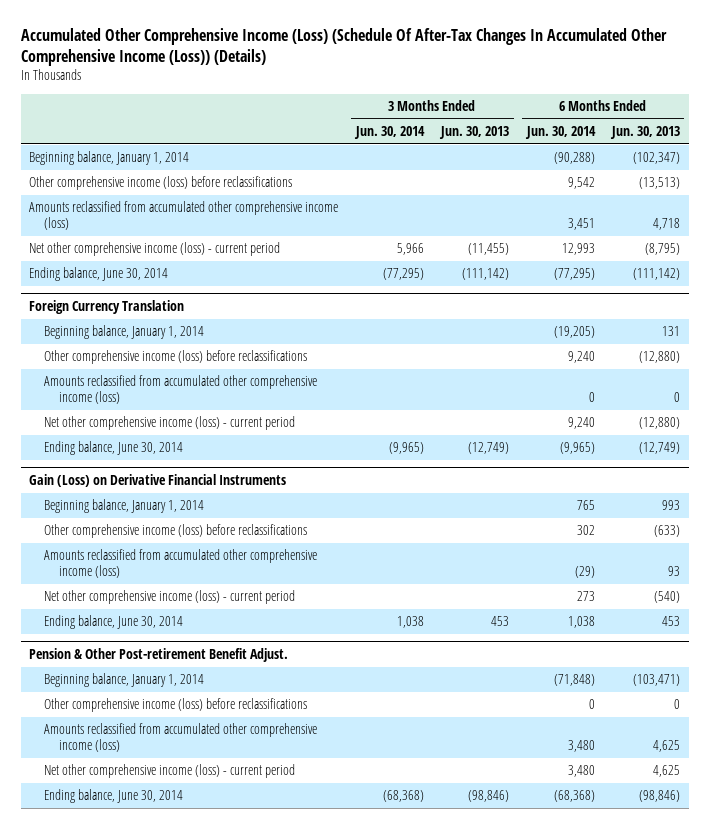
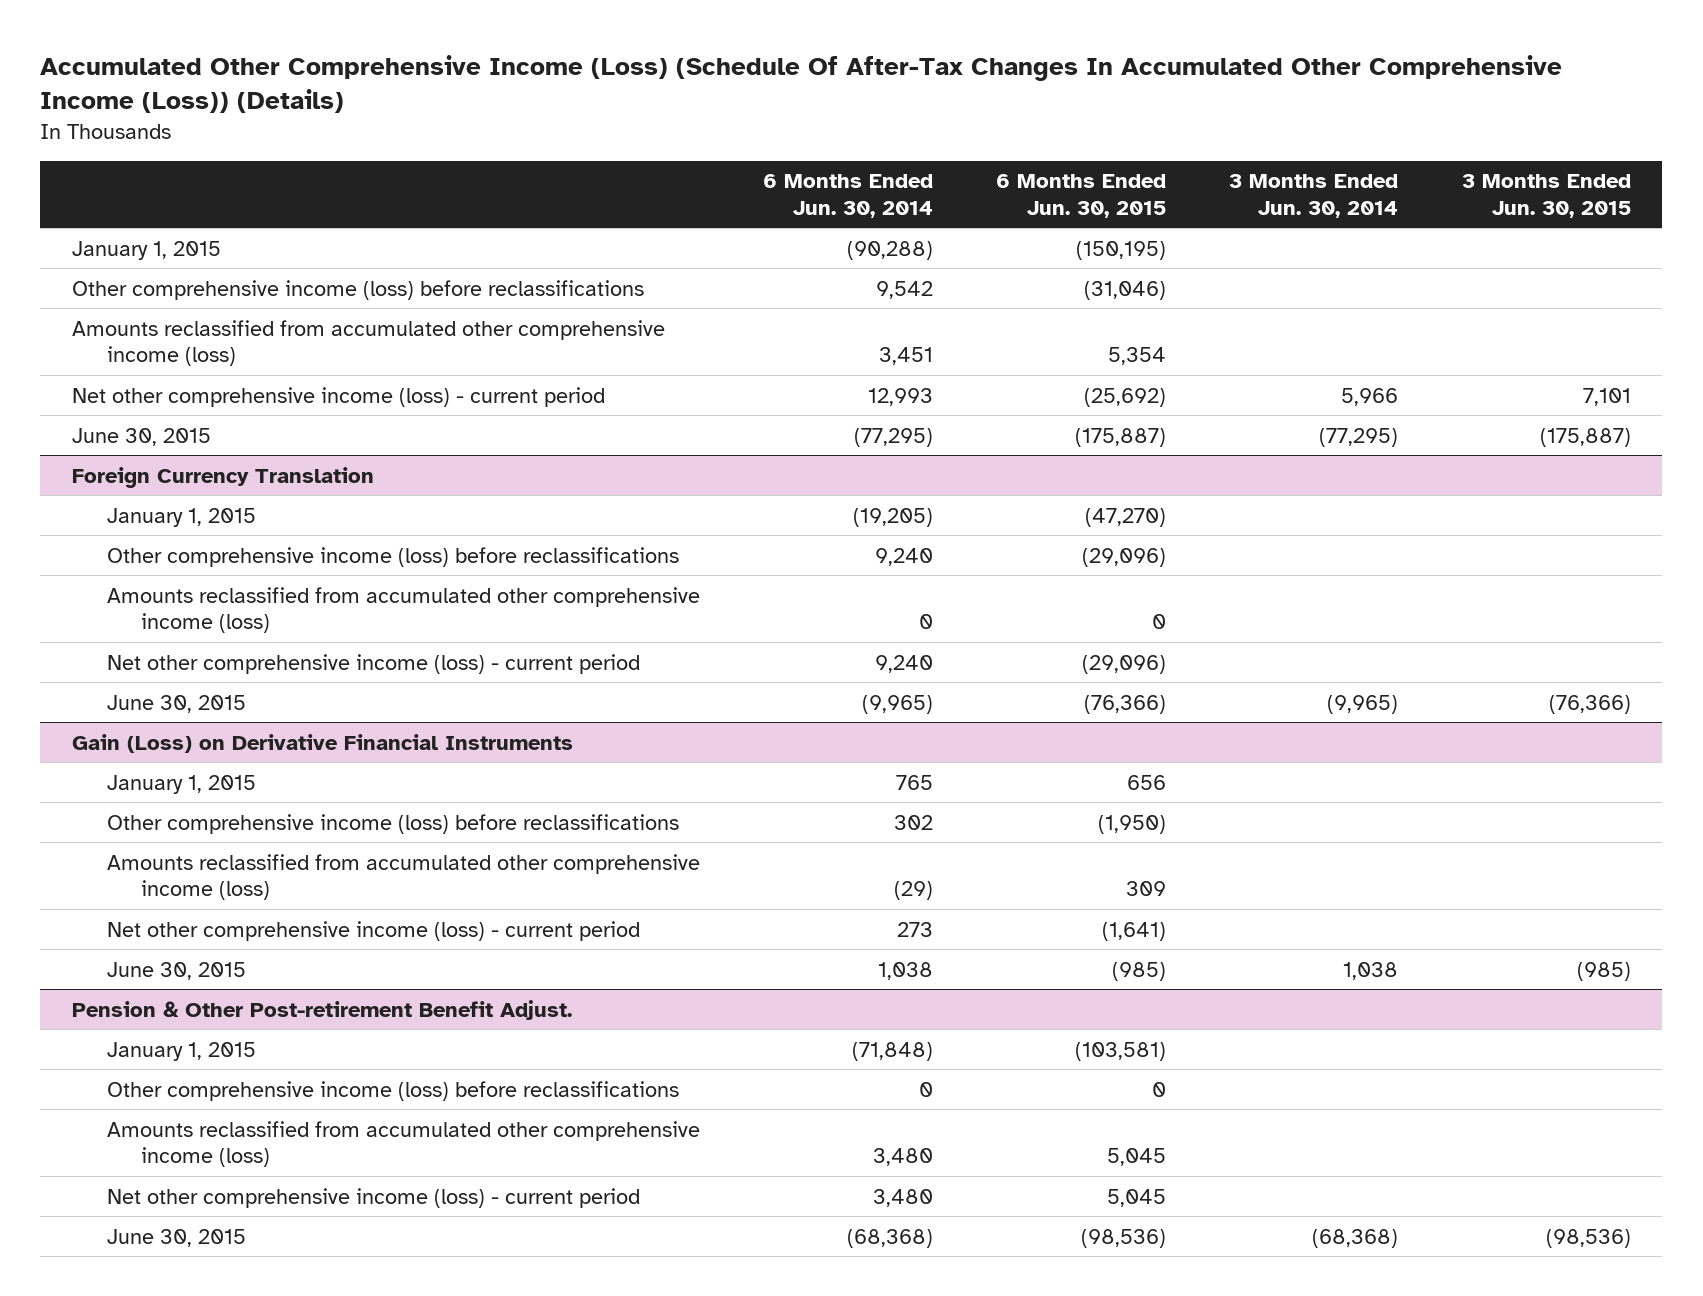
[439,125,510,139] Jun. 30, 2013 -> none
[610,125,681,139] Jun. 30, 2013 -> none
none -> [996,174,1167,218] 6 Months Ended Jun. 30, 2015
none -> [1461,174,1631,218] 3 Months Ended Jun. 30, 2015
[29,151,190,166] Beginning balance, January 1, 2014 -> [72,240,222,260] January 1, 2015
[29,267,169,282] Ending balance, June 30, 2014 -> [72,427,212,446] June 30, 2015
[44,325,205,340] Beginning balance, January 1, 2014 -> [106,507,256,527] January 1, 2015
[44,441,184,456] Ending balance, June 30, 2014 -> [106,694,246,713] June 30, 2015
[44,499,205,514] Beginning balance, January 1, 2014 -> [106,774,256,794] January 1, 2015
[44,615,184,630] Ending balance, June 30, 2014 -> [106,961,246,980] June 30, 2015
[44,673,205,688] Beginning balance, January 1, 2014 -> [106,1041,256,1061] January 1, 2015
[44,789,184,804] Ending balance, June 30, 2014 -> [106,1228,246,1247] June 30, 2015

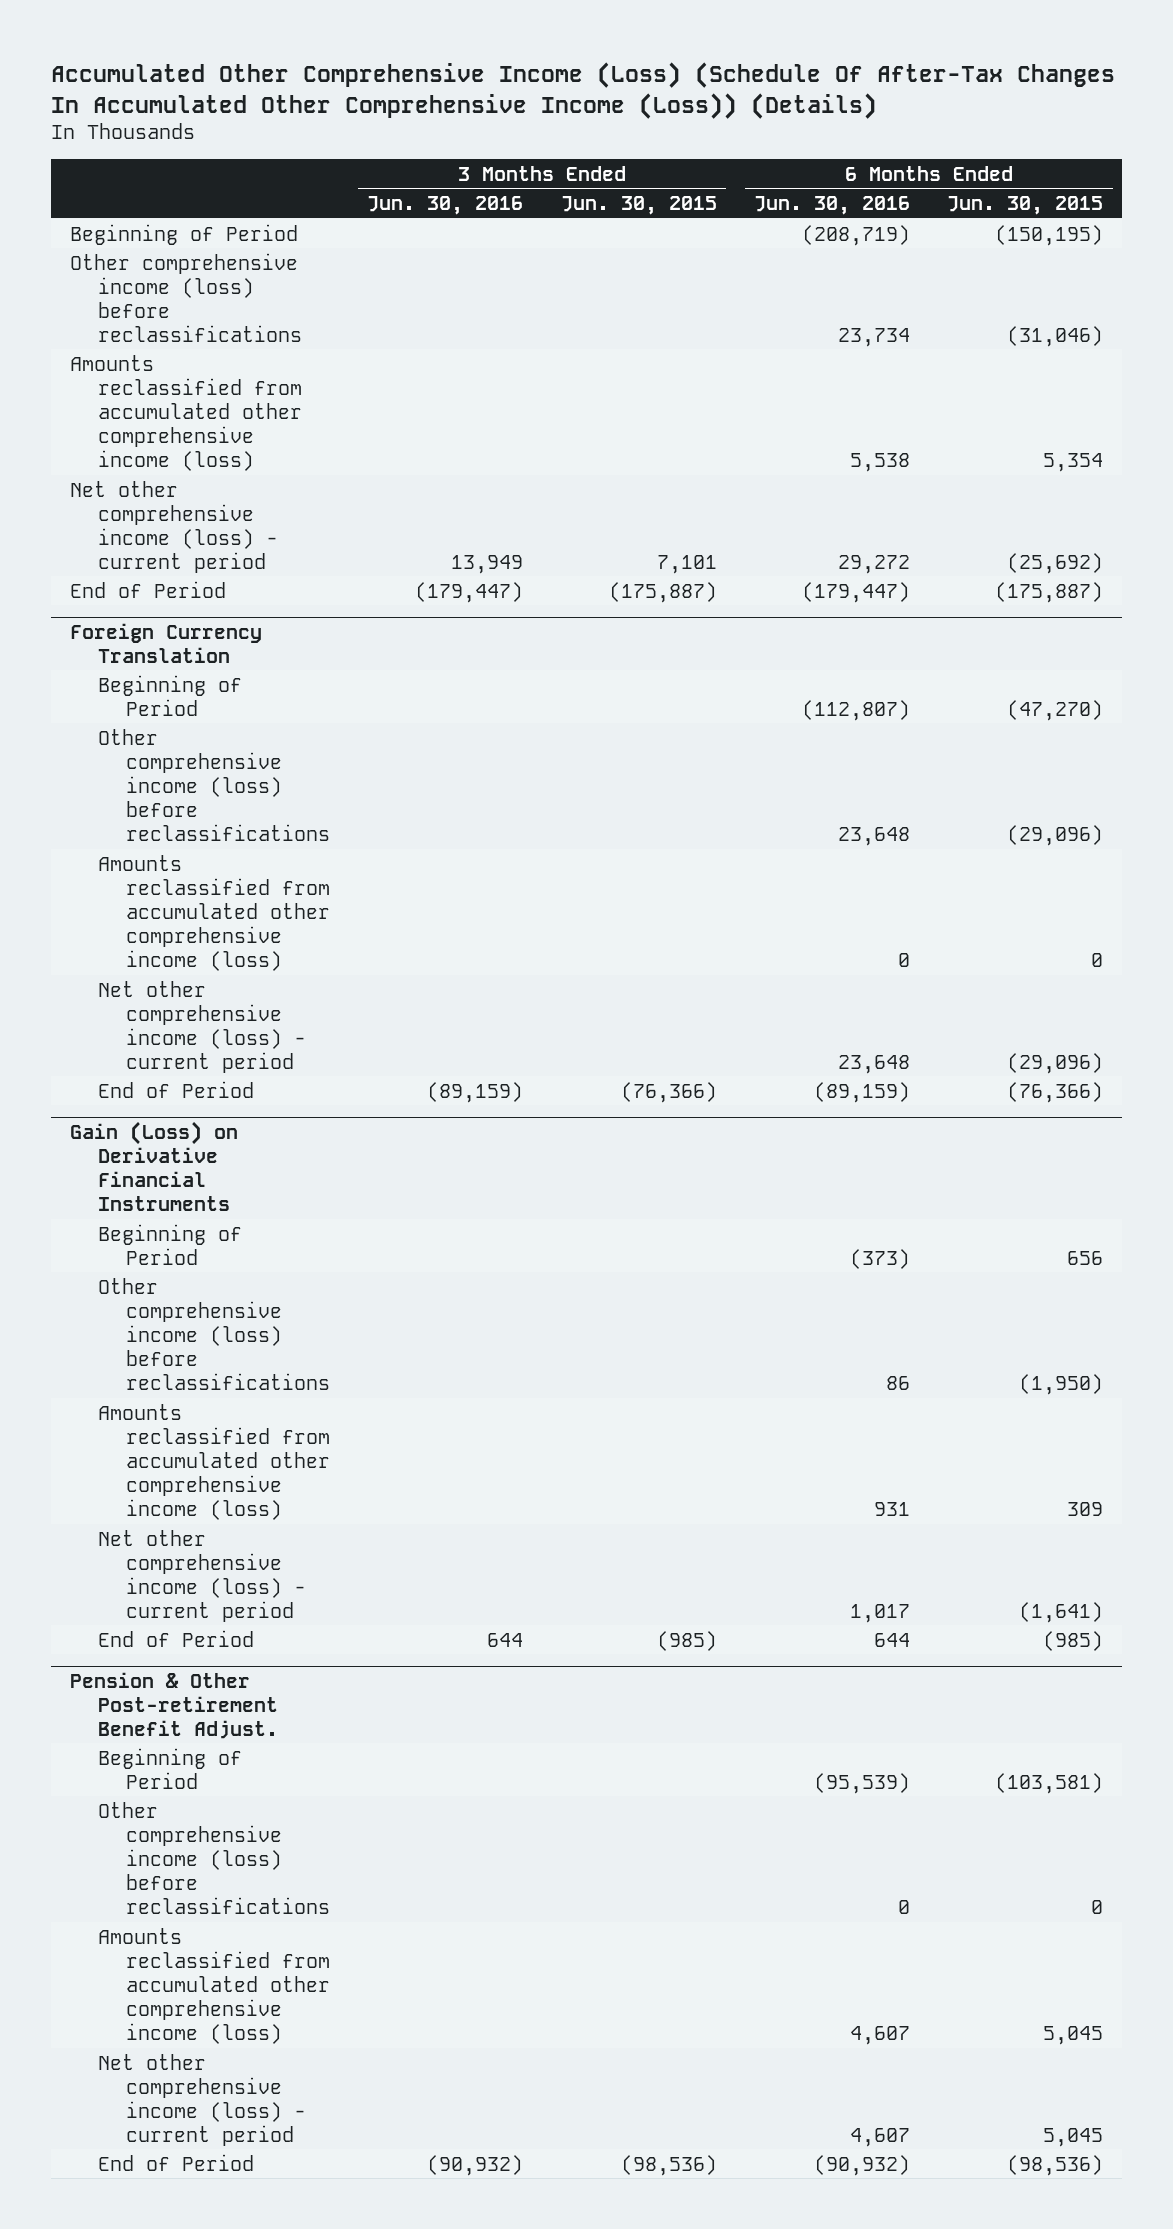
[762,174,933,218] 6 Months Ended Jun. 30, 2014 -> none
[1229,174,1399,218] 3 Months Ended Jun. 30, 2014 -> none
none -> [367,196,524,216] Jun. 30, 2016
none -> [754,196,911,216] Jun. 30, 2016
[72,240,222,260] January 1, 2015 -> [69,223,298,245] Beginning of Period
[72,427,212,446] June 30, 2015 -> [69,580,226,598] End of Period
[106,507,256,527] January 1, 2015 -> [97,674,242,716] Beginning of Period
[106,694,246,713] June 30, 2015 -> [97,1080,254,1098] End of Period
[106,774,256,794] January 1, 2015 -> [97,1223,242,1265] Beginning of Period
[106,961,246,980] June 30, 2015 -> [97,1629,254,1647] End of Period
[106,1041,256,1061] January 1, 2015 -> [97,1747,242,1789] Beginning of Period
[106,1228,246,1247] June 30, 2015 -> [97,2153,254,2171] End of Period

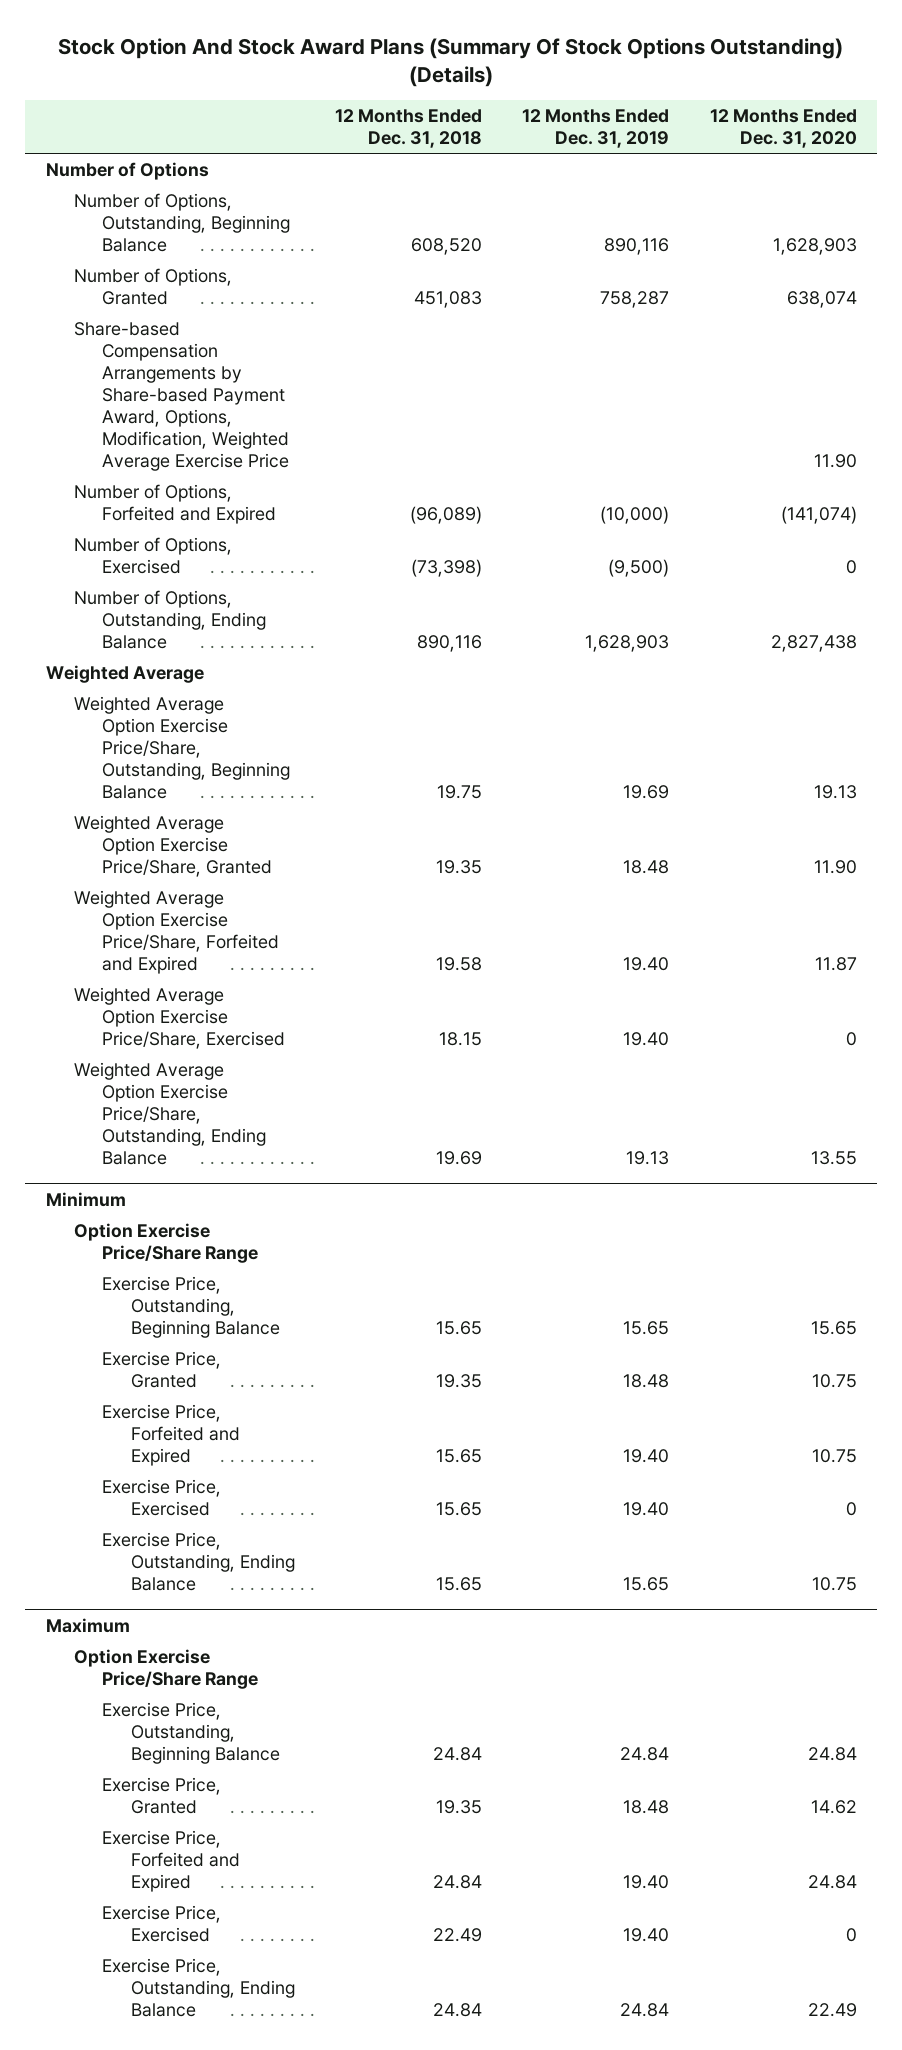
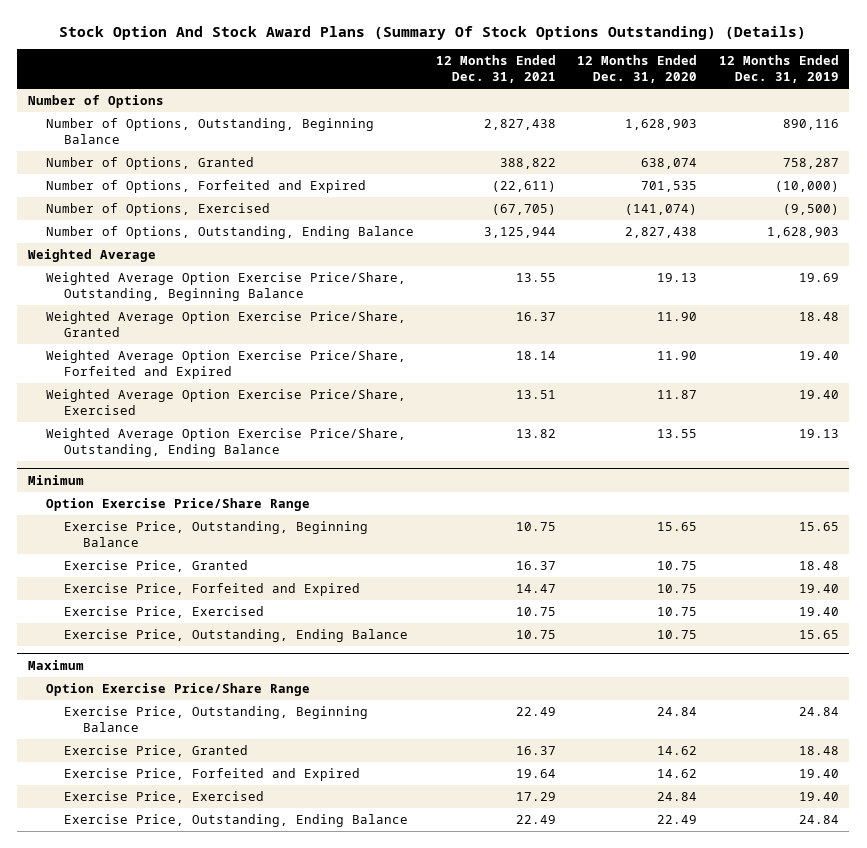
[334,109,482,149] 12 Months Ended Dec. 31, 2018 -> none
none -> [435,55,556,84] 12 Months Ended Dec. 31, 2021
[73,322,290,471] Share-based Compensation Arrangements by Share-based Payment Award, Options, Modification, Weighted Average Exercise Price -> none
[780,506,857,525] (141,074) -> [641,181,698,193] 701,535
[845,560,857,575] 0 -> [625,204,698,216] (141,074)
[814,956,857,971] 11.87 -> [657,351,698,361] 11.90
[845,1031,857,1046] 0 -> [657,390,698,400] 11.87
[845,1502,857,1517] 0 -> [657,607,698,617] 10.75
[807,1874,857,1889] 24.84 -> [657,769,698,779] 14.62
[845,1928,857,1943] 0 -> [657,792,698,802] 24.84

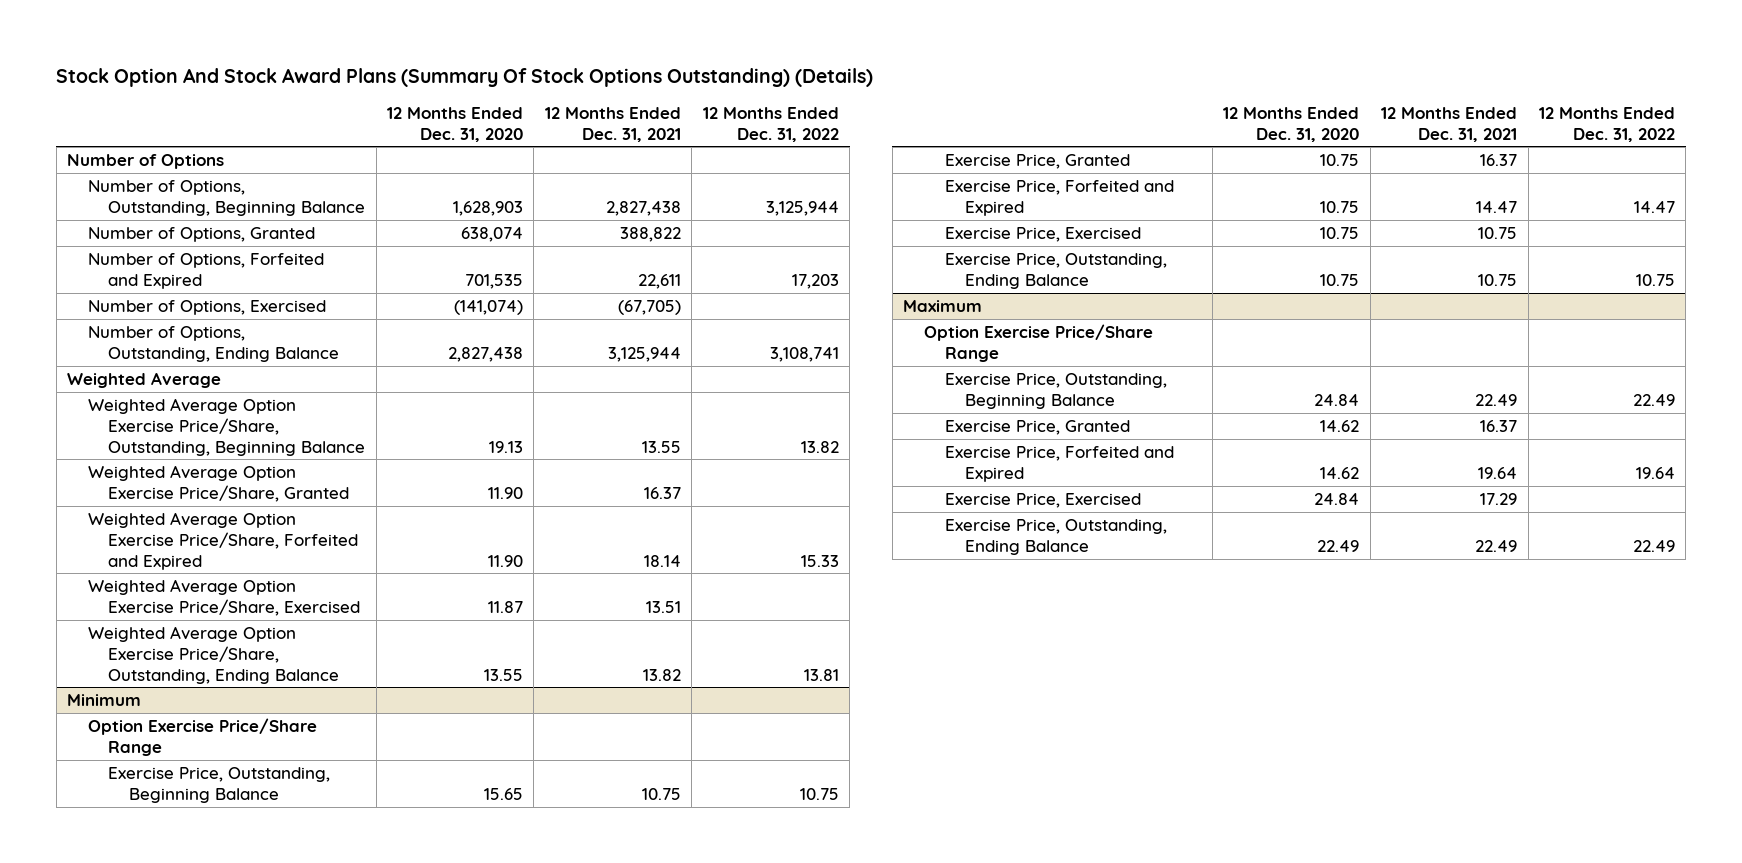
[718,55,839,84] 12 Months Ended Dec. 31, 2019 -> none
none -> [702,106,839,142] 12 Months Ended Dec. 31, 2022
[491,181,556,193] (22,611) -> [637,273,681,289] 22,611

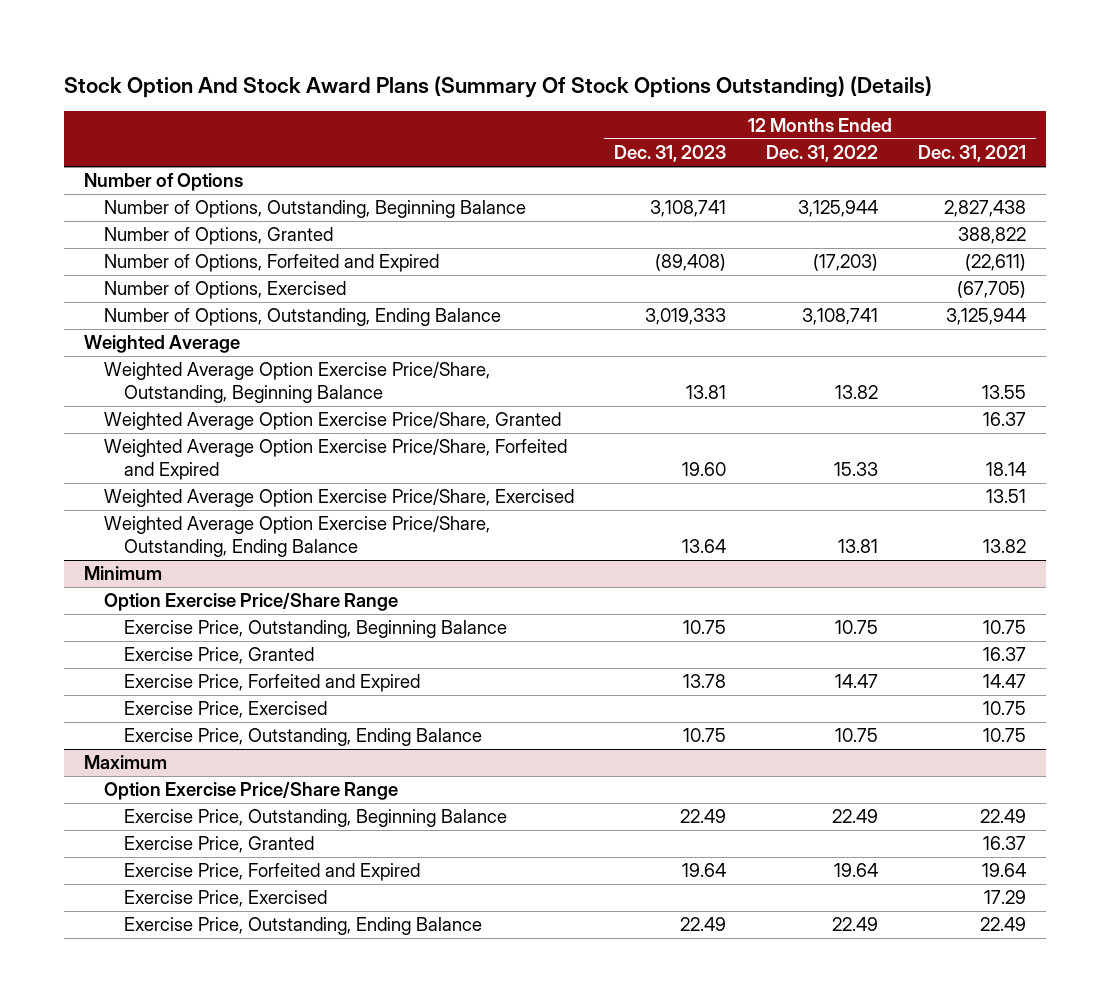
[387,106,524,142] 12 Months Ended Dec. 31, 2020 -> none
none -> [613,145,726,163] Dec. 31, 2023
[637,273,681,289] 22,611 -> [964,254,1026,272] (22,611)
[791,273,839,289] 17,203 -> [812,254,878,272] (17,203)

